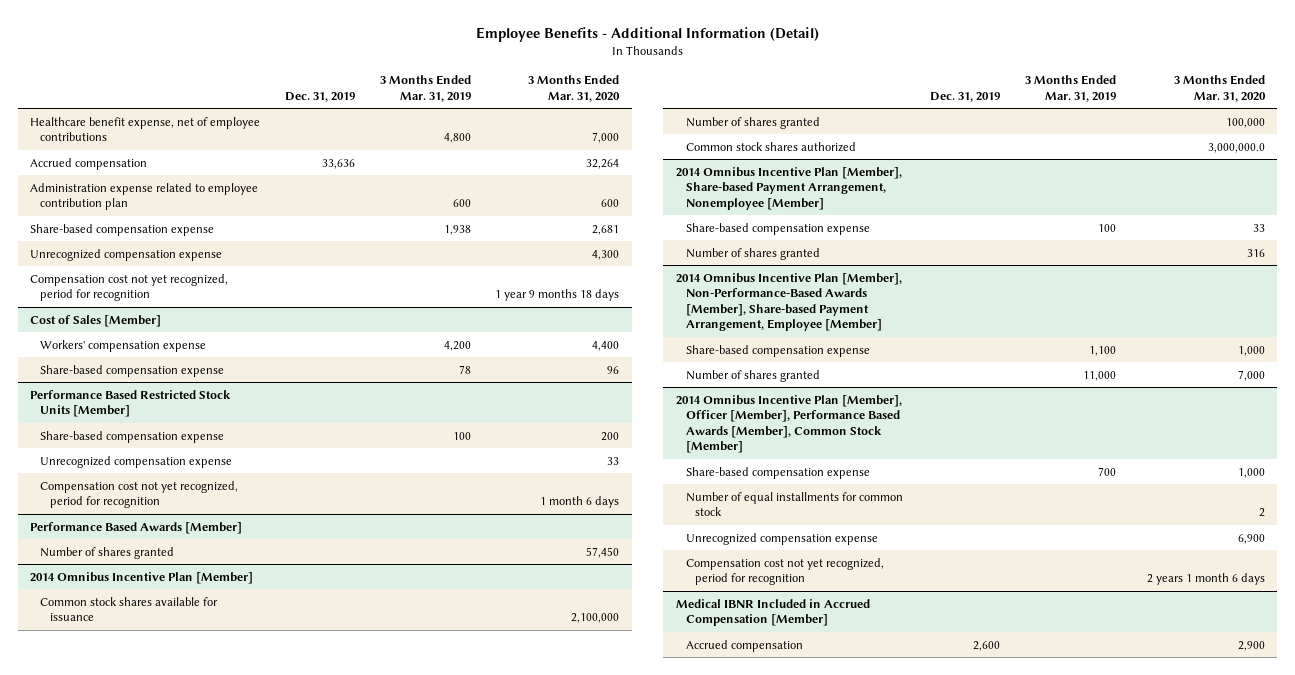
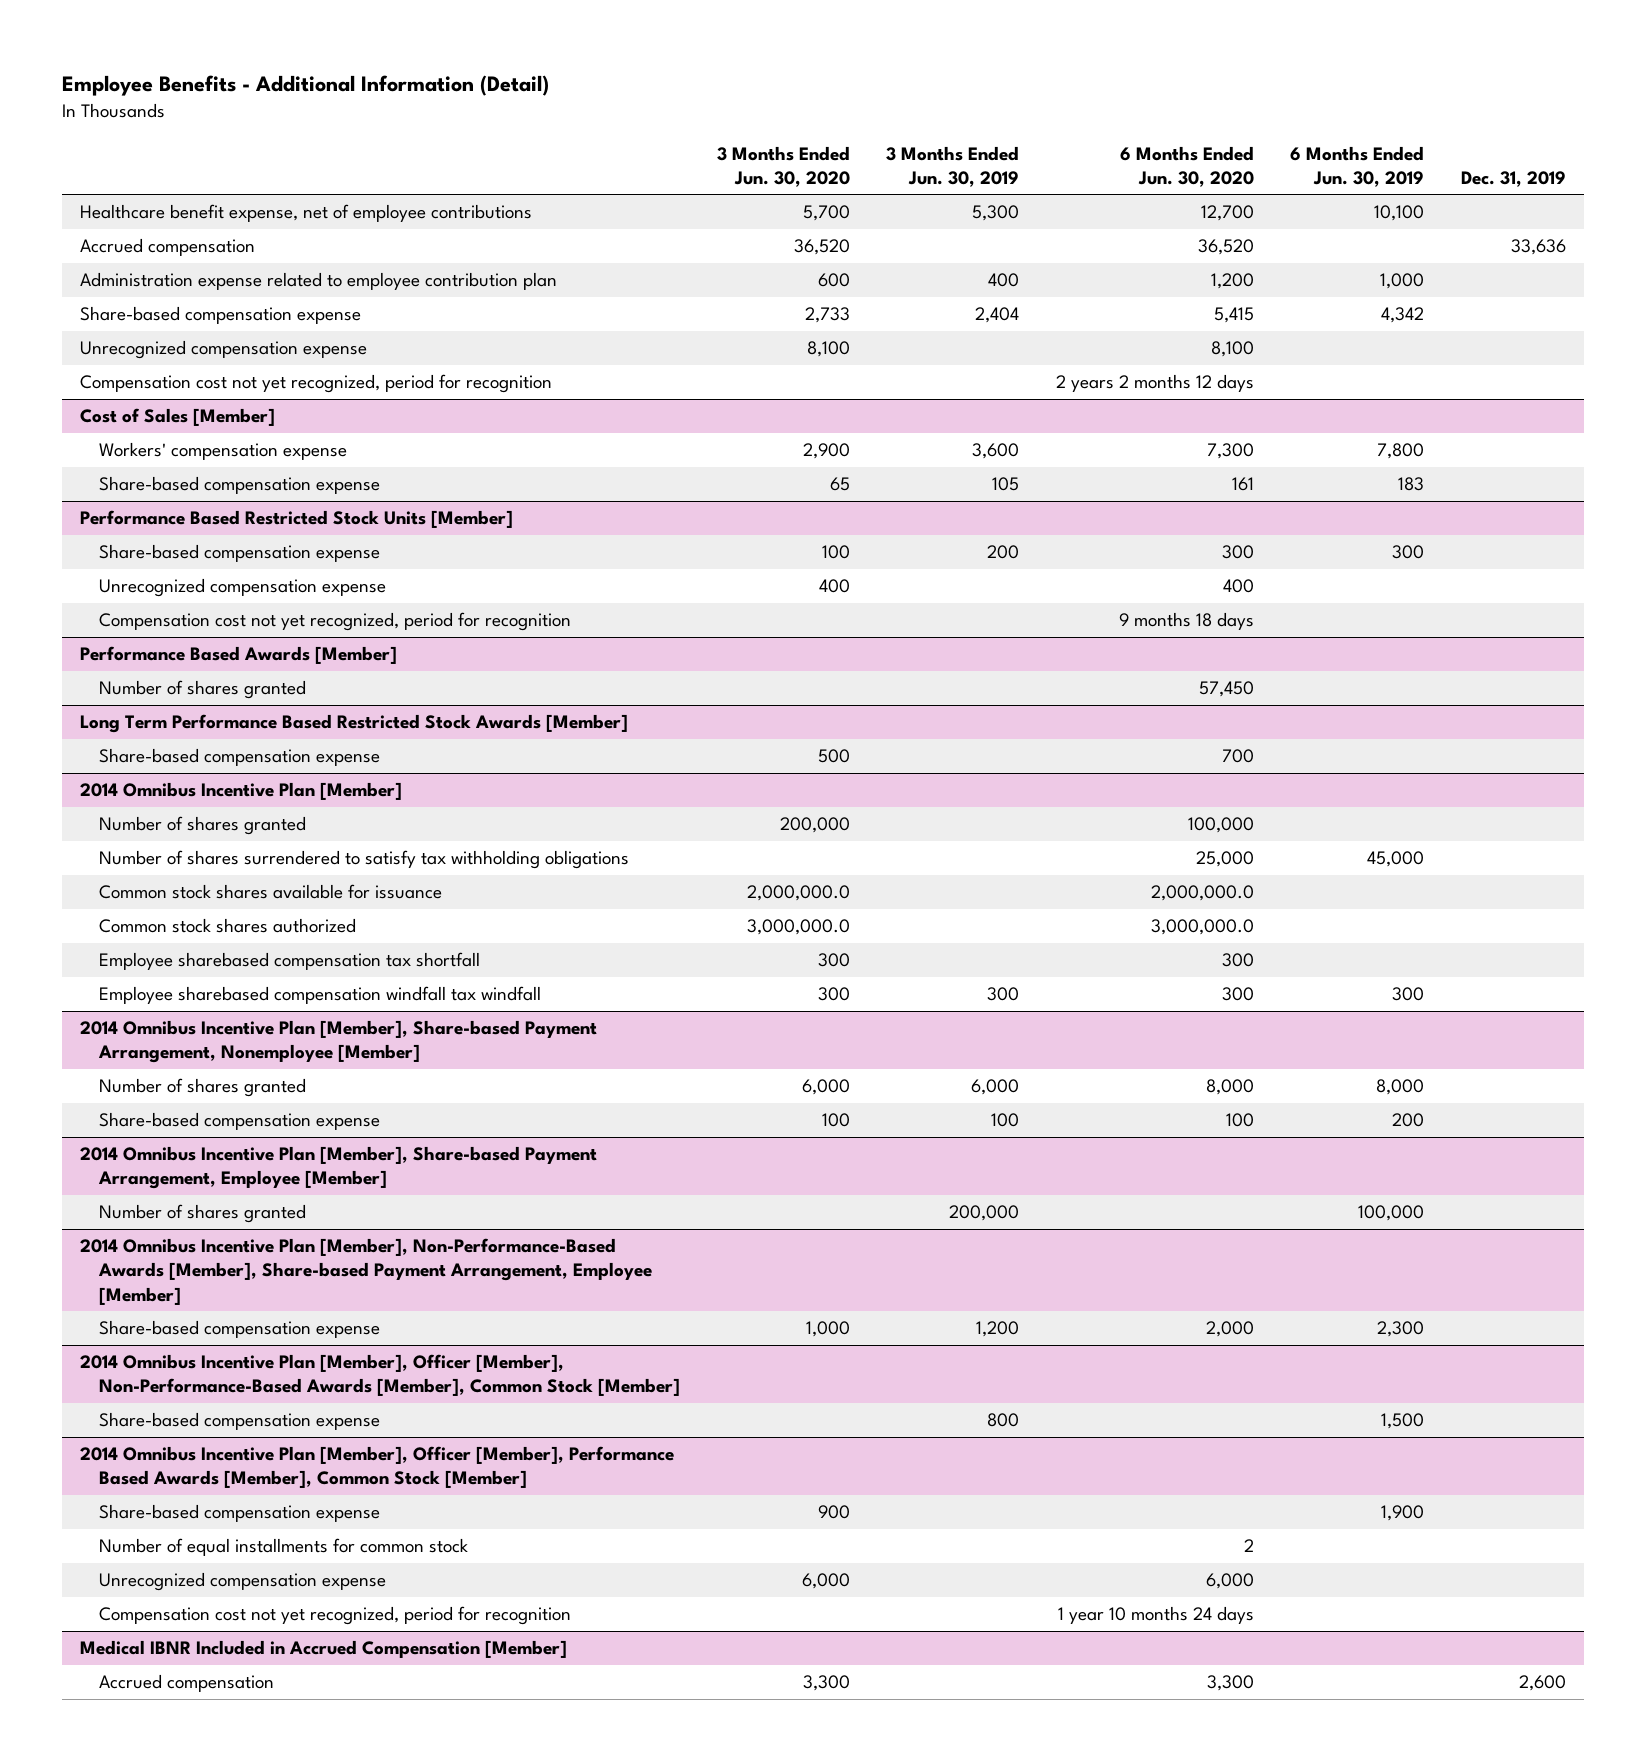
[379,75,471,102] 3 Months Ended Mar. 31, 2019 -> none
[528,75,621,102] 3 Months Ended Mar. 31, 2020 -> none
none -> [716,145,850,187] 3 Months Ended Jun. 30, 2020
none -> [886,145,1020,187] 3 Months Ended Jun. 30, 2019
none -> [1119,145,1254,187] 6 Months Ended Jun. 30, 2020
none -> [1290,145,1425,187] 6 Months Ended Jun. 30, 2019
none -> [80,714,629,734] Long Term Performance Based Restricted Stock Awards [Member]
none -> [98,748,380,767] Share-based compensation expense
none -> [98,850,629,870] Number of shares surrendered to satisfy tax withholding obligations
[40,596,219,622] Common stock shares available for issuance -> [98,884,442,900] Common stock shares available for issuance
none -> [98,952,480,971] Employee sharebased compensation tax shortfall
none -> [98,986,541,1005] Employee sharebased compensation windfall tax windfall
[685,222,870,235] Share-based compensation expense -> [98,1112,380,1131] Share-based compensation expense
none -> [80,1146,598,1190] 2014 Omnibus Incentive Plan [Member], Share-based Payment Arrangement, Employee [Member]
none -> [98,1204,306,1224] Number of shares granted
[685,369,820,382] Number of shares granted -> none
none -> [80,1354,680,1397] 2014 Omnibus Incentive Plan [Member], Officer [Member], Non-Performance-Based Awards [Member], Common Stock [Member]
none -> [98,1412,380,1431] Share-based compensation expense

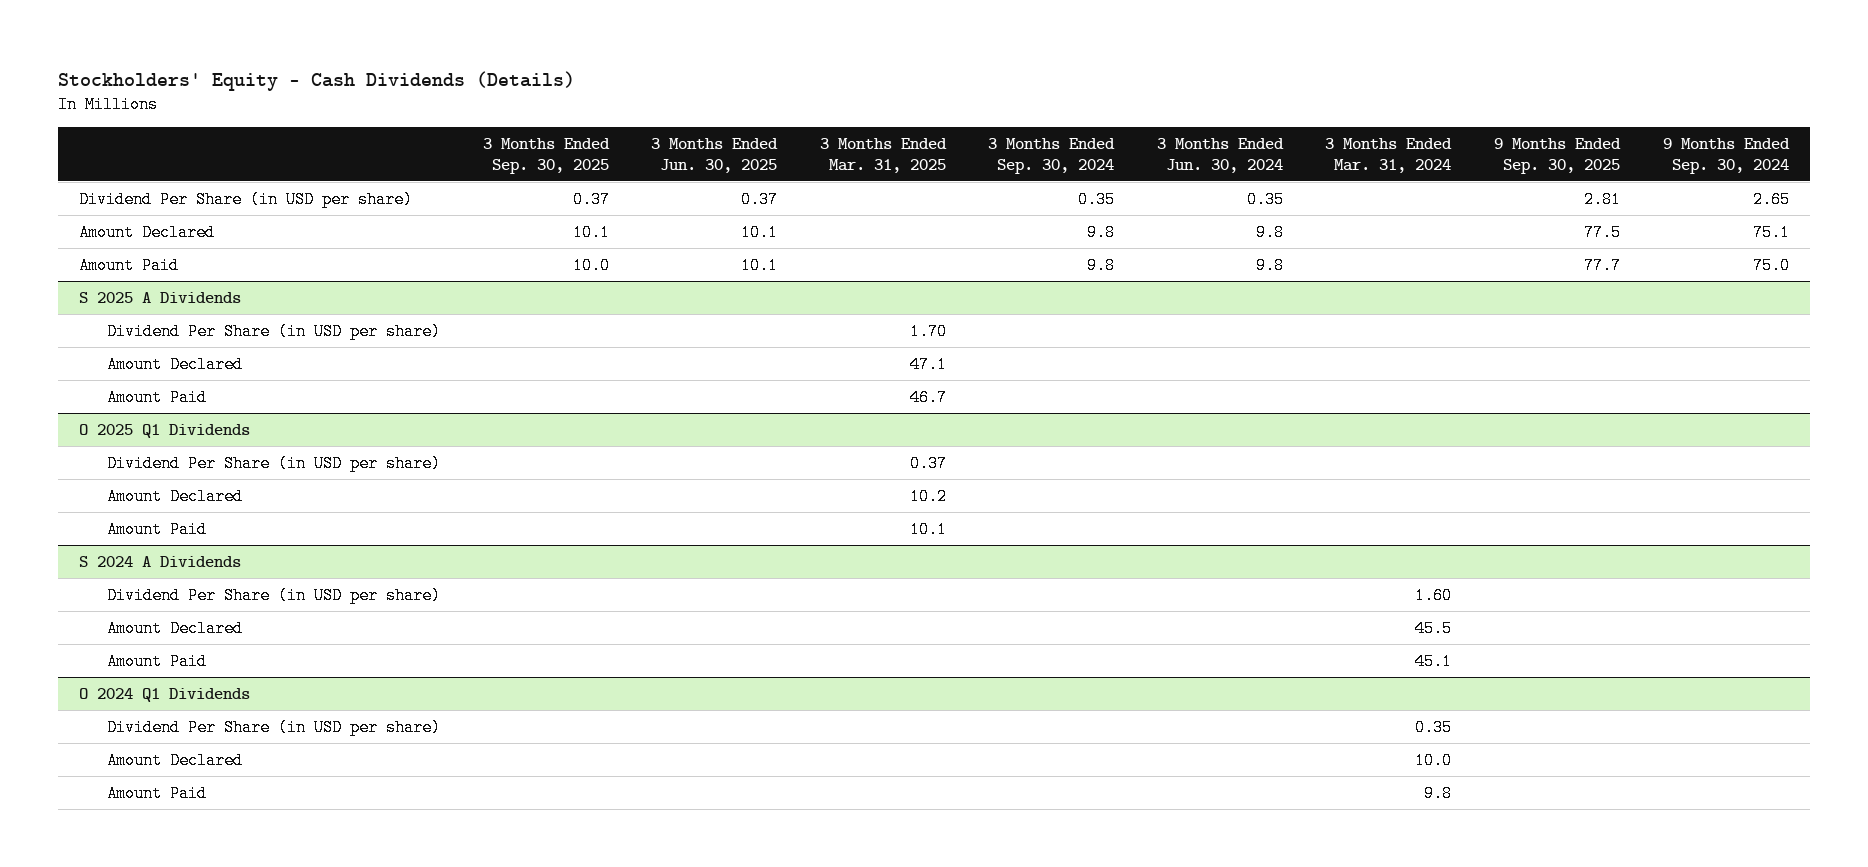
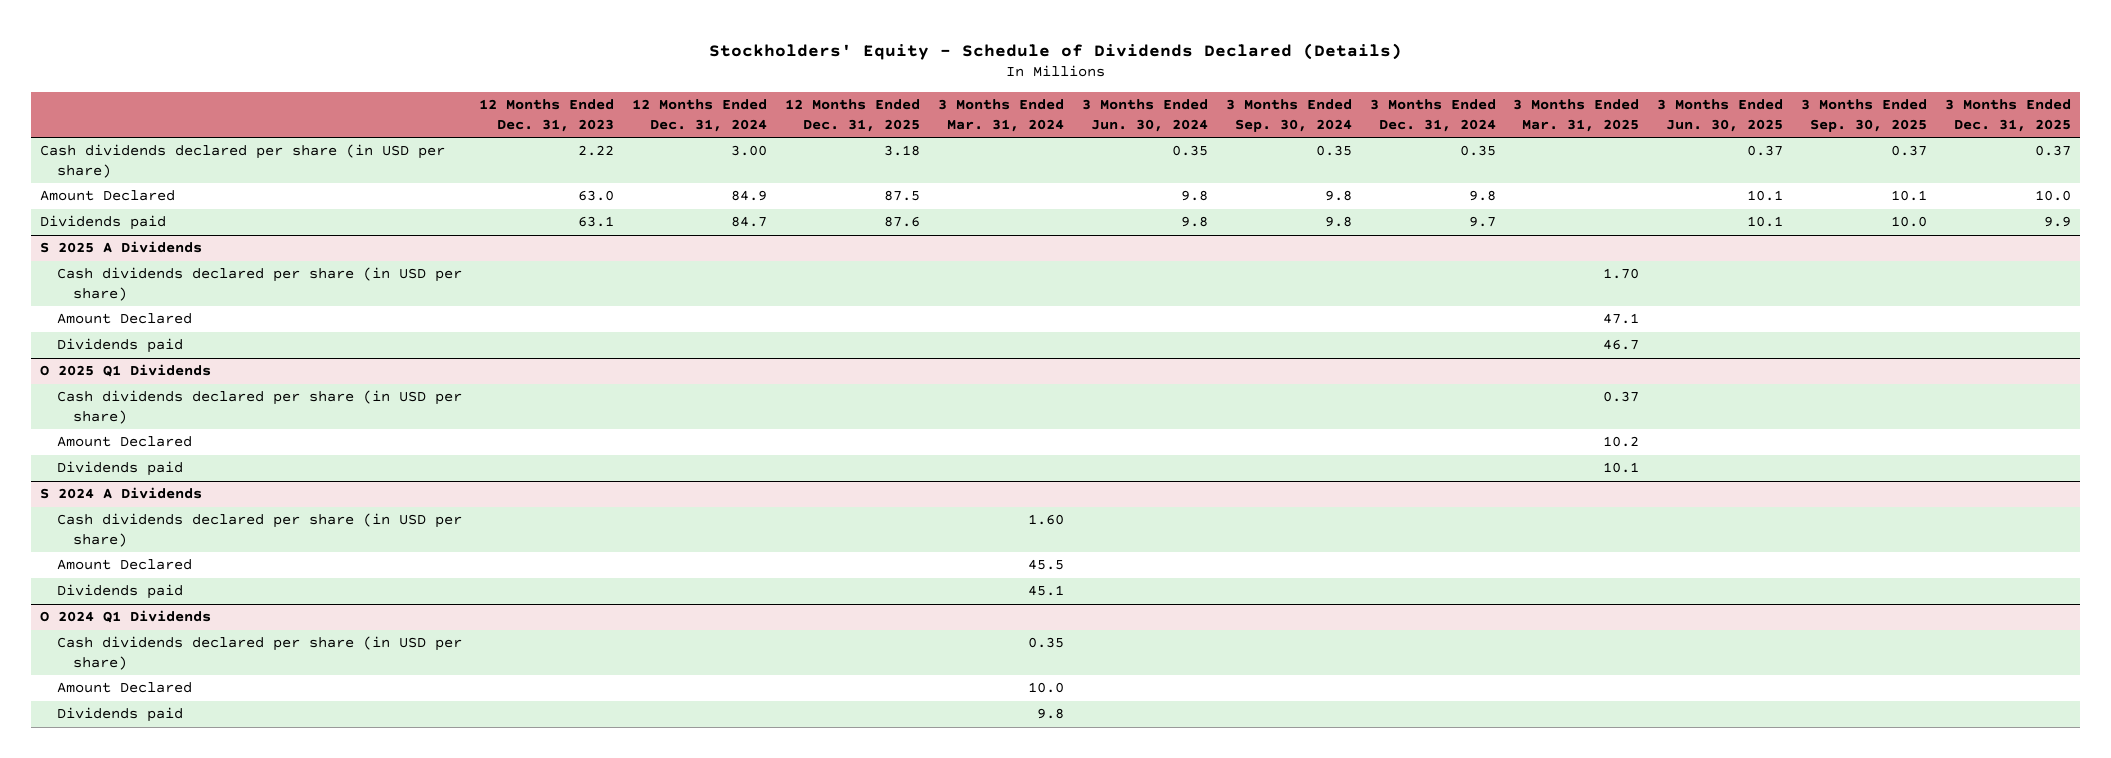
[58,70,576,91] Stockholders' Equity - Cash Dividends (Details) -> [708,42,1402,60] Stockholders' Equity - Schedule of Dividends Declared (Details)
[1493,137,1621,174] 9 Months Ended Sep. 30, 2025 -> none
[1662,137,1790,174] 9 Months Ended Sep. 30, 2024 -> none
none -> [479,99,615,132] 12 Months Ended Dec. 31, 2023
none -> [632,99,768,132] 12 Months Ended Dec. 31, 2024
none -> [785,99,921,132] 12 Months Ended Dec. 31, 2025
none -> [1369,99,1496,132] 3 Months Ended Dec. 31, 2024
none -> [1944,99,2071,132] 3 Months Ended Dec. 31, 2025
[79,190,414,208] Dividend Per Share (in USD per share) -> [40,144,446,178] Cash dividends declared per share (in USD per share)
[79,256,180,274] Amount Paid -> [40,215,167,231] Dividends paid
[107,322,442,340] Dividend Per Share (in USD per share) -> [56,267,462,301] Cash dividends declared per share (in USD per share)
[107,388,208,406] Amount Paid -> [56,338,183,354] Dividends paid
[107,454,442,472] Dividend Per Share (in USD per share) -> [56,390,462,424] Cash dividends declared per share (in USD per share)
[107,520,208,538] Amount Paid -> [56,461,183,477] Dividends paid
[107,586,442,604] Dividend Per Share (in USD per share) -> [56,513,462,547] Cash dividends declared per share (in USD per share)
[107,652,208,670] Amount Paid -> [56,584,183,600] Dividends paid
[107,718,442,736] Dividend Per Share (in USD per share) -> [56,636,462,670] Cash dividends declared per share (in USD per share)
[107,784,208,802] Amount Paid -> [56,707,183,723] Dividends paid

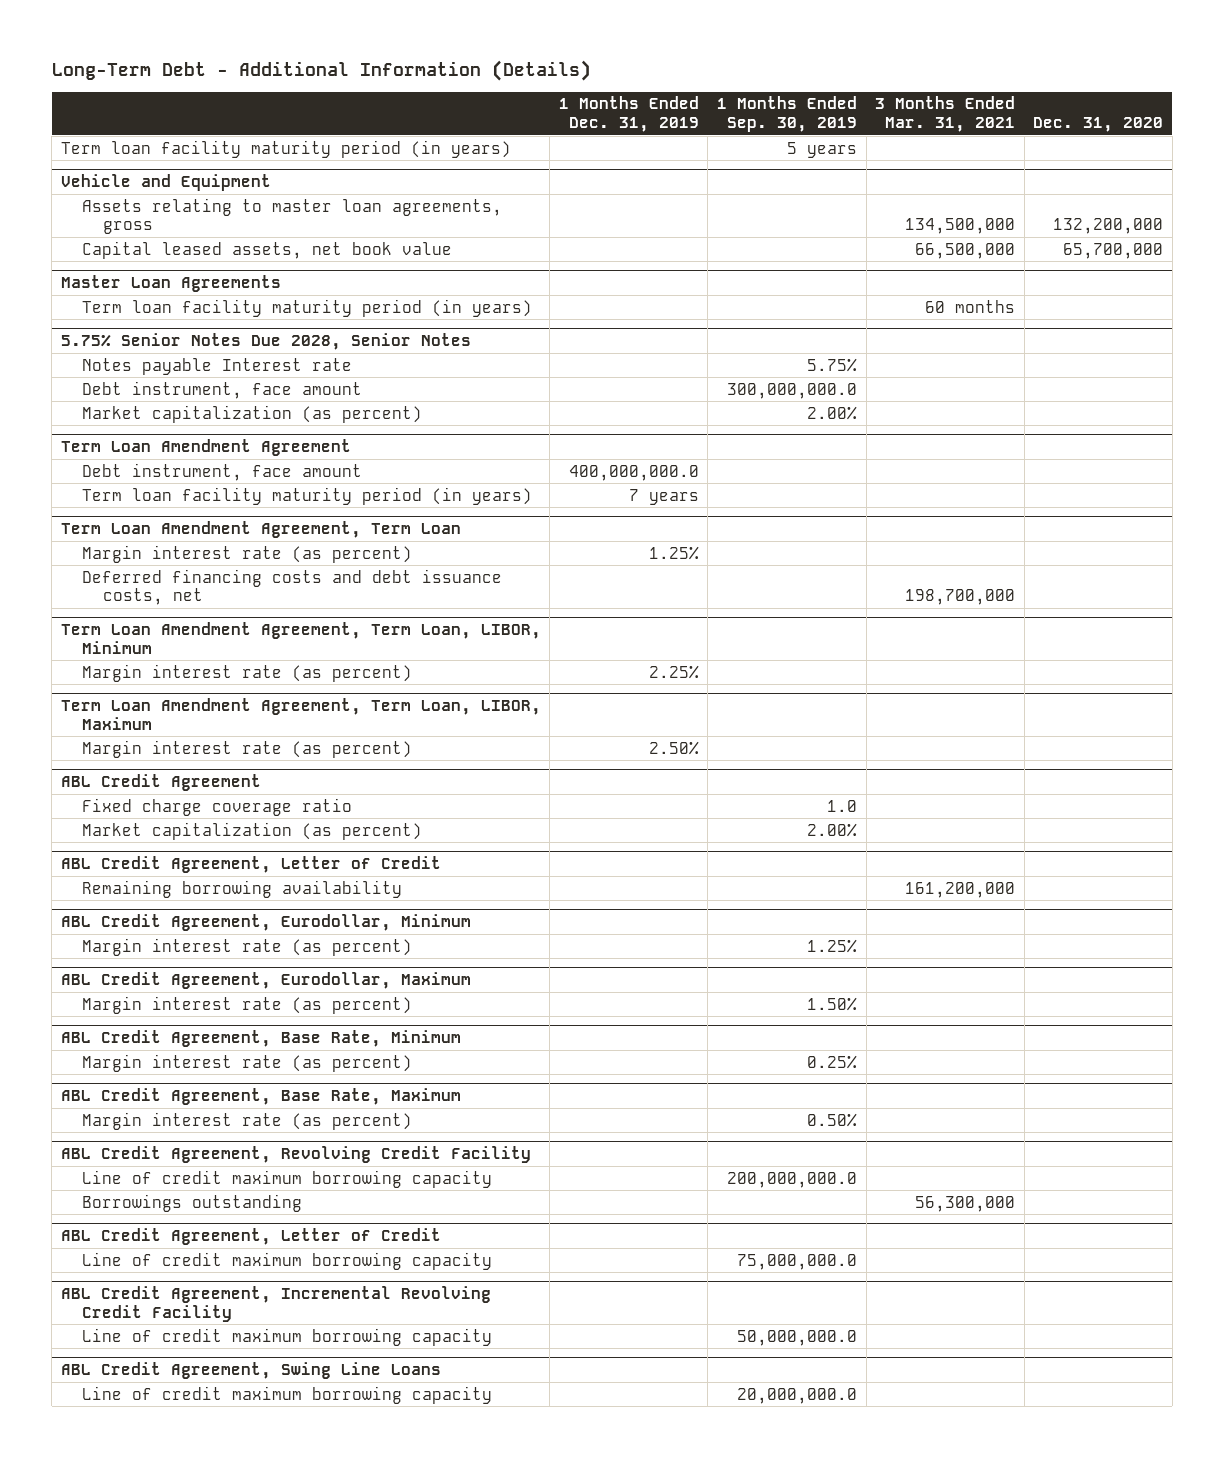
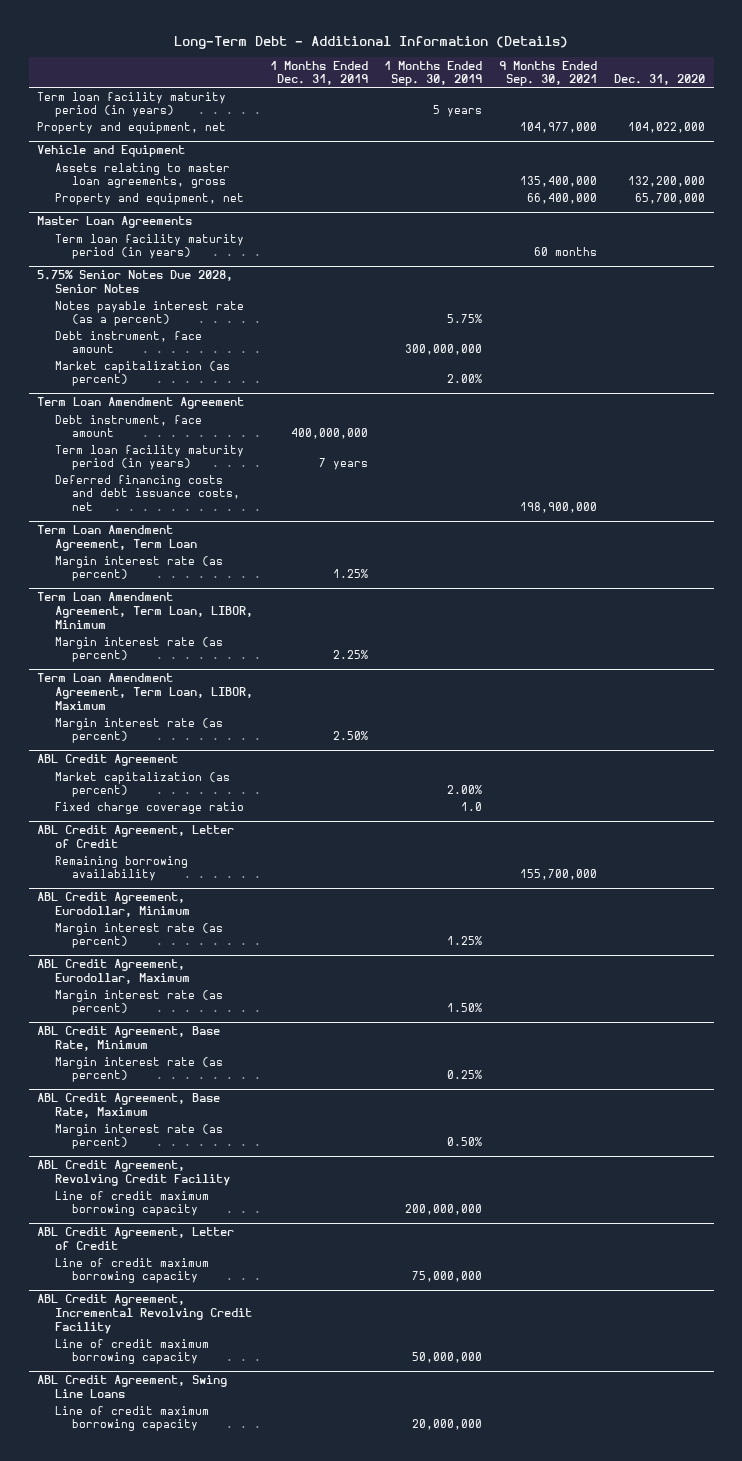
[875,96,1016,133] 3 Months Ended Mar. 31, 2021 -> none
none -> [499,60,598,87] 9 Months Ended Sep. 30, 2021
none -> [37,121,227,134] Property and equipment, net
[81,240,452,259] Capital leased assets, net book value -> [54,192,244,205] Property and equipment, net
[81,357,352,375] Notes payable Interest rate -> [54,300,244,327] Notes payable interest rate (as a percent)
[726,382,857,399] 300,000,000.0 -> [405,344,483,356] 300,000,000
[568,464,699,481] 400,000,000.0 -> [290,428,368,440] 400,000,000
none -> [54,474,240,511] Deferred financing costs and debt issuance costs, net
[81,568,502,606] Deferred financing costs and debt issuance costs, net -> none
[81,797,352,816] Fixed charge coverage ratio -> [54,801,244,814] Fixed charge coverage ratio
[81,1193,302,1212] Borrowings outstanding -> none
[726,1171,857,1188] 200,000,000.0 -> [405,1204,483,1216] 200,000,000
[736,1253,857,1270] 75,000,000.0 -> [412,1271,483,1283] 75,000,000
[736,1329,857,1346] 50,000,000.0 -> [412,1352,483,1364] 50,000,000
[736,1387,857,1404] 20,000,000.0 -> [412,1419,483,1431] 20,000,000

